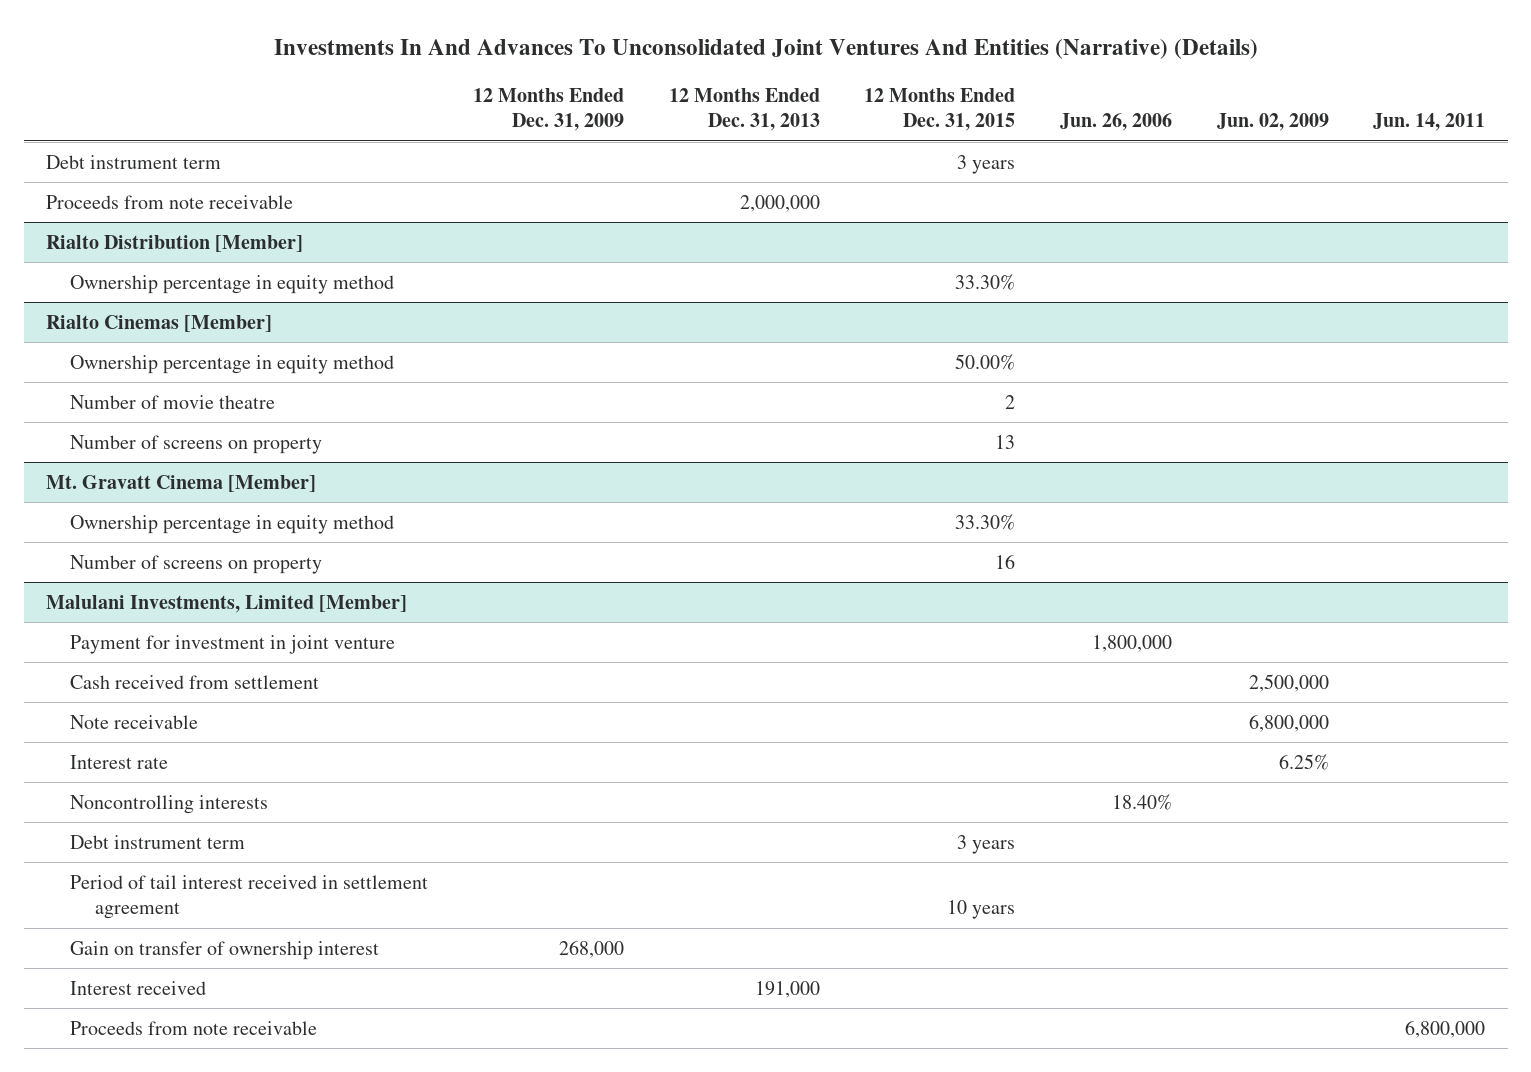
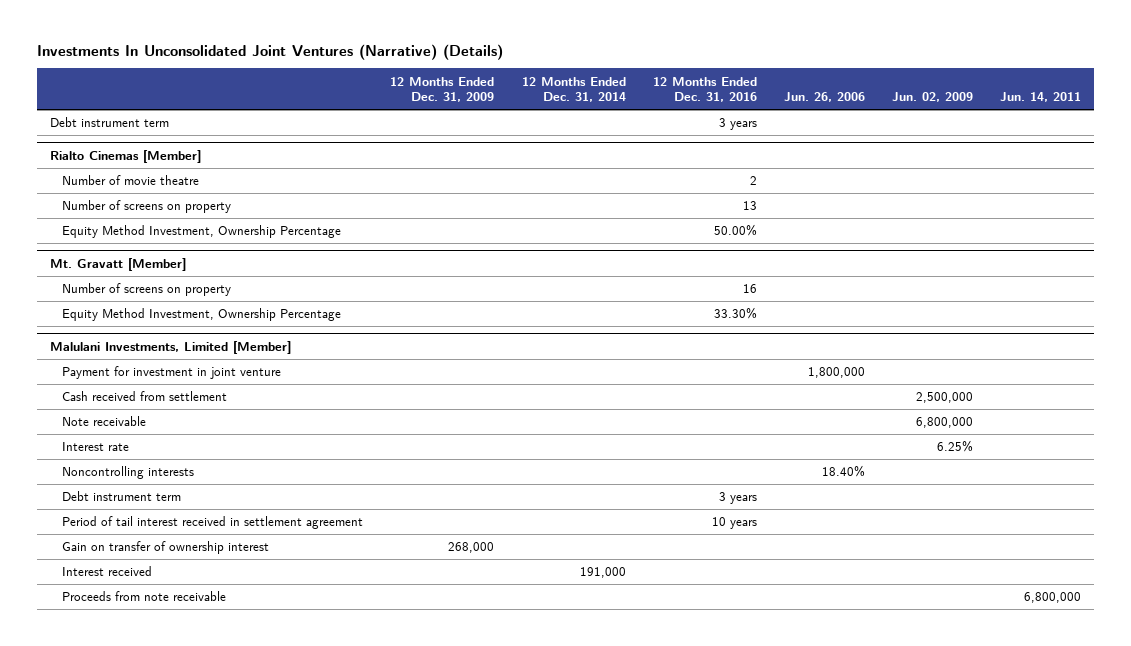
[273,38,1258,59] Investments In And Advances To Unconsolidated Joint Ventures And Entities (Narrative) (Details) -> [36,43,503,60] Investments In Unconsolidated Joint Ventures (Narrative) (Details)
[668,87,820,132] 12 Months Ended Dec. 31, 2013 -> none
[864,87,1016,132] 12 Months Ended Dec. 31, 2015 -> none
none -> [521,76,626,103] 12 Months Ended Dec. 31, 2014
none -> [652,76,757,103] 12 Months Ended Dec. 31, 2016
[45,194,293,209] Proceeds from note receivable -> none
[45,234,303,252] Rialto Distribution [Member] -> none
[70,274,395,294] Ownership percentage in equity method -> none
[70,354,395,374] Ownership percentage in equity method -> none
[70,514,395,534] Ownership percentage in equity method -> none
none -> [62,225,342,239] Equity Method Investment, Ownership Percentage
[45,474,316,492] Mt. Gravatt Cinema [Member] -> [50,257,187,271] Mt. Gravatt [Member]
none -> [62,308,342,322] Equity Method Investment, Ownership Percentage

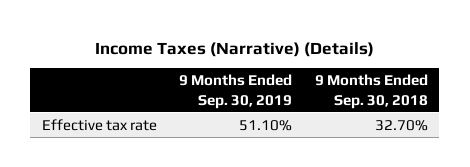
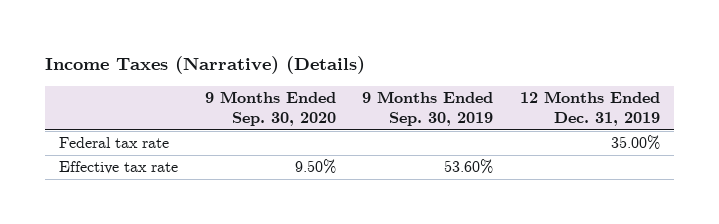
[314,74,428,109] 9 Months Ended Sep. 30, 2018 -> none
none -> [204,91,336,127] 9 Months Ended Sep. 30, 2020
none -> [520,91,661,127] 12 Months Ended Dec. 31, 2019
none -> [58,137,169,149] Federal tax rate
[239,120,293,132] 51.10% -> [444,159,494,175] 53.60%

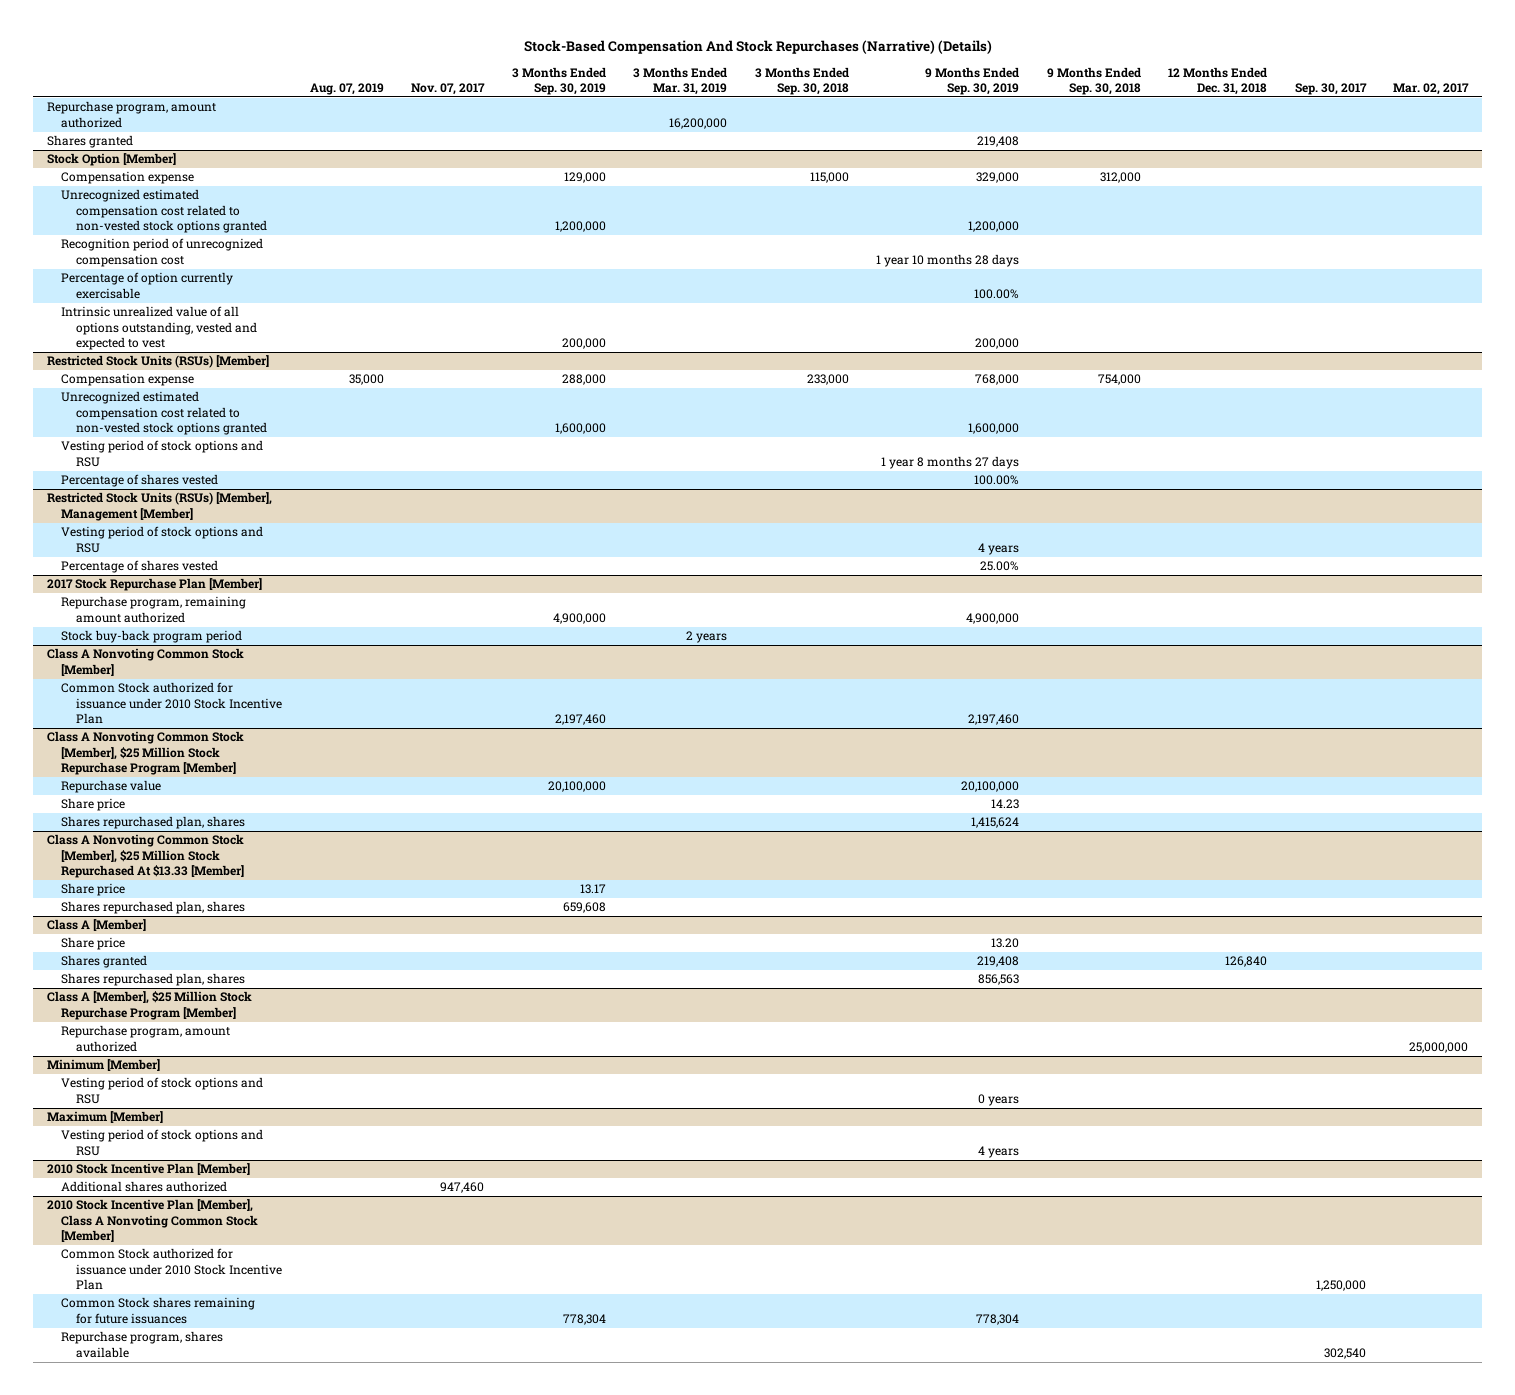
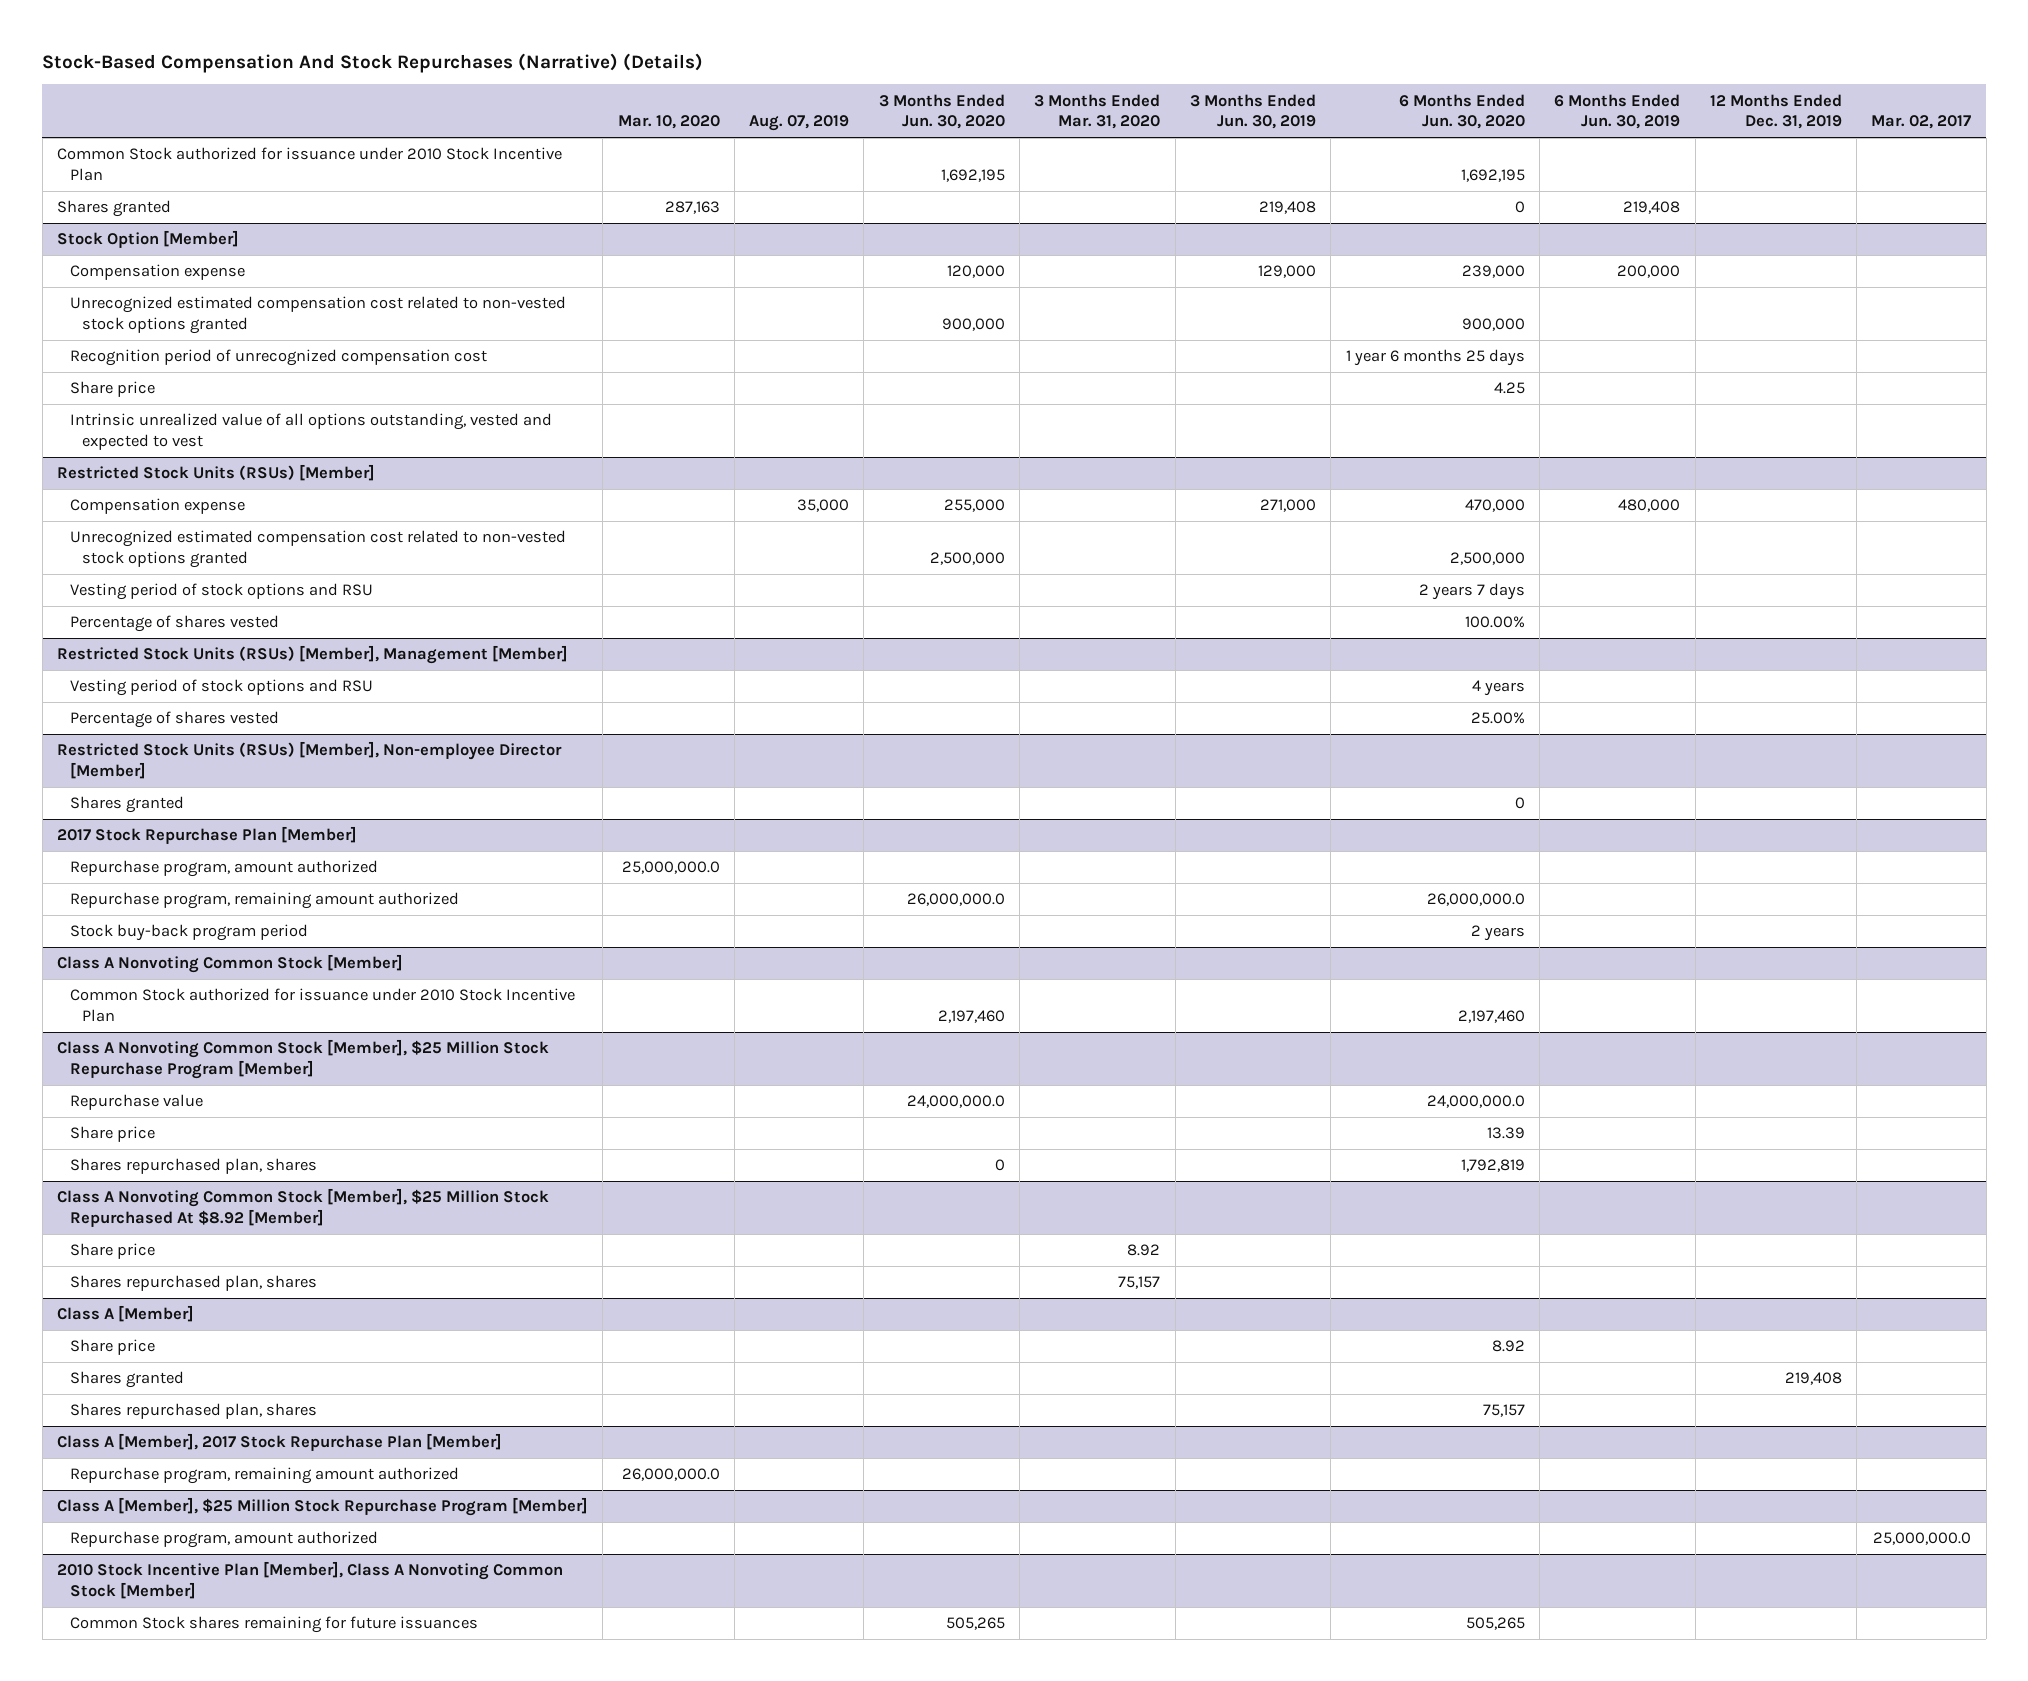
[411,82,486,95] Nov. 07, 2017 -> none
[511,66,606,95] 3 Months Ended Sep. 30, 2019 -> none
[633,66,728,95] 3 Months Ended Mar. 31, 2019 -> none
[754,66,849,95] 3 Months Ended Sep. 30, 2018 -> none
[925,66,1020,95] 9 Months Ended Sep. 30, 2019 -> none
[1046,66,1141,95] 9 Months Ended Sep. 30, 2018 -> none
[1168,66,1268,95] 12 Months Ended Dec. 31, 2018 -> none
[1294,82,1367,95] Sep. 30, 2017 -> none
none -> [617,115,720,130] Mar. 10, 2020
none -> [878,93,1005,130] 3 Months Ended Jun. 30, 2020
none -> [1034,93,1161,130] 3 Months Ended Mar. 31, 2020
none -> [1189,93,1316,130] 3 Months Ended Jun. 30, 2019
none -> [1398,93,1525,130] 6 Months Ended Jun. 30, 2020
none -> [1554,93,1681,130] 6 Months Ended Jun. 30, 2019
none -> [1709,93,1842,130] 12 Months Ended Dec. 31, 2019
[46,101,216,128] Repurchase program, amount authorized -> none
none -> [56,147,562,182] Common Stock authorized for issuance under 2010 Stock Incentive Plan
[61,272,234,299] Percentage of option currently exercisable -> none
none -> [69,381,155,398] Share price
none -> [56,741,562,780] Restricted Stock Units (RSUs) [Member], Non-employee Director [Member]
none -> [69,796,184,814] Shares granted
none -> [69,860,378,878] Repurchase program, amount authorized
[46,834,245,878] Class A Nonvoting Common Stock [Member], $25 Million Stock Repurchased At $13.33 [Member] -> [56,1188,549,1228] Class A Nonvoting Common Stock [Member], $25 Million Stock Repurchased At $8.92 [Member]
none -> [56,1433,502,1452] Class A [Member], 2017 Stock Repurchase Plan [Member]
none -> [69,1467,459,1485] Repurchase program, remaining amount authorized
[46,1059,160,1072] Minimum [Member] -> none
[61,1077,264,1104] Vesting period of stock options and RSU -> none
[46,1111,163,1124] Maximum [Member] -> none
[61,1129,264,1156] Vesting period of stock options and RSU -> none
[46,1163,250,1176] 2010 Stock Incentive Plan [Member] -> none
[61,1181,228,1193] Additional shares authorized -> none
[1409,1041,1469,1053] 25,000,000 -> [1873,1532,1972,1546] 25,000,000.0
[61,1248,283,1290] Common Stock authorized for issuance under 2010 Stock Incentive Plan -> none
[61,1331,224,1358] Repurchase program, shares available -> none

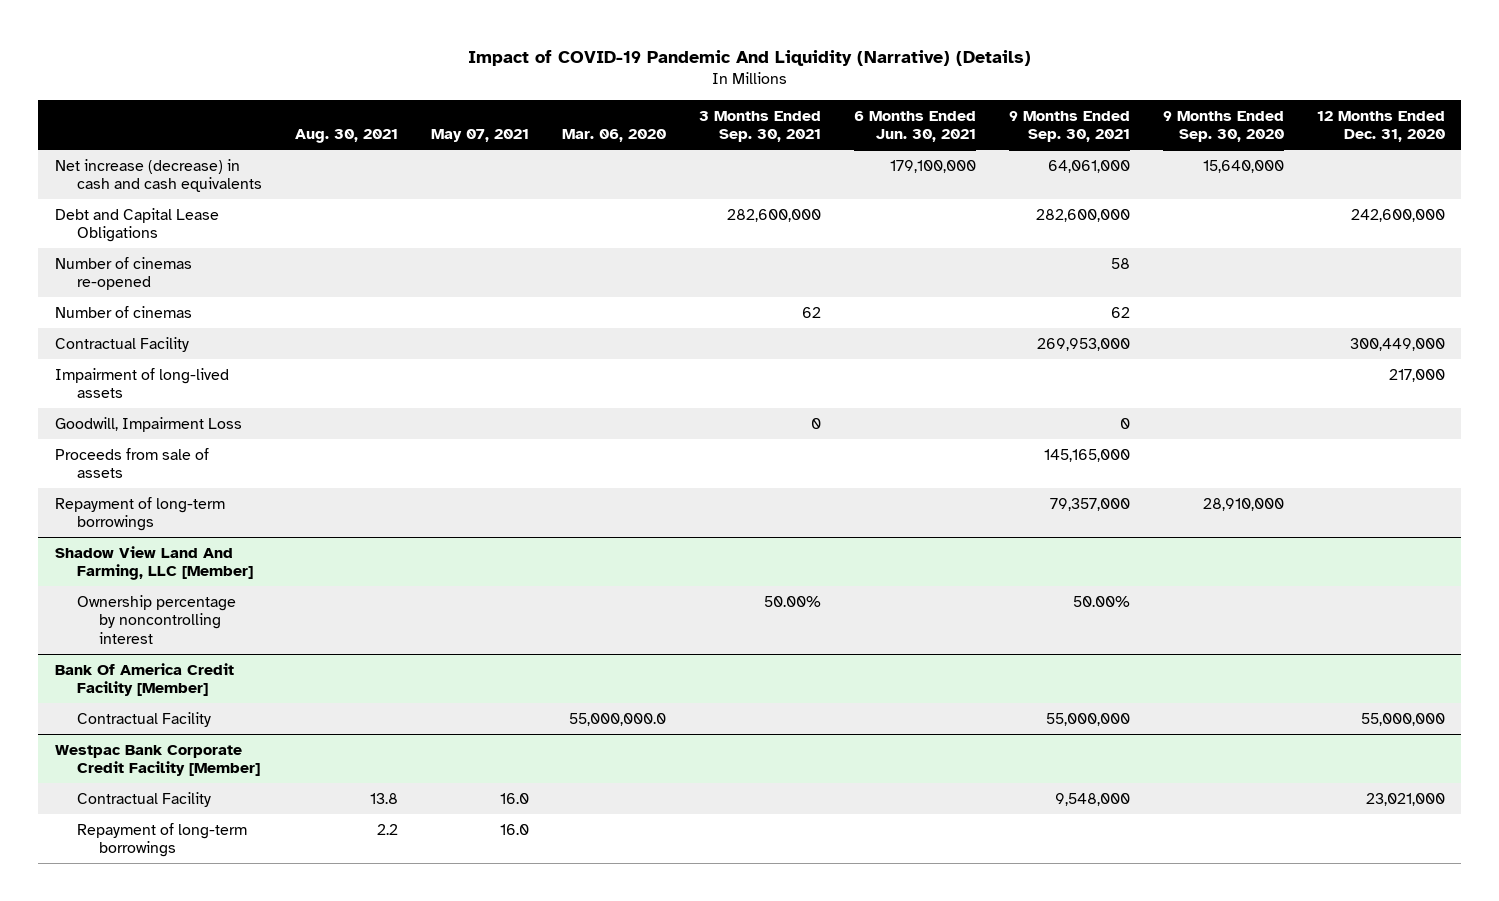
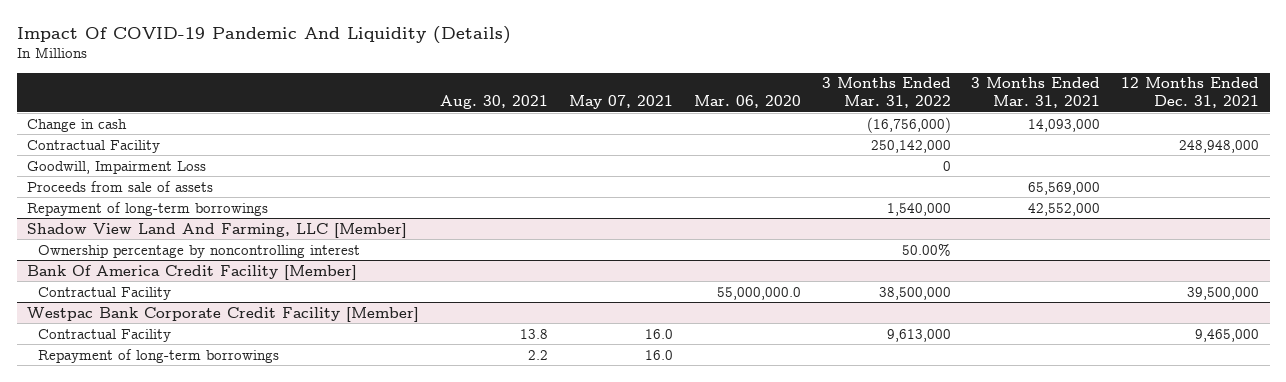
[467,49,1031,66] Impact of COVID-19 Pandemic And Liquidity (Narrative) (Details) -> [16,26,511,45] Impact Of COVID-19 Pandemic And Liquidity (Details)
[698,110,821,143] 3 Months Ended Sep. 30, 2021 -> none
[853,110,976,143] 6 Months Ended Jun. 30, 2021 -> none
[1008,110,1130,143] 9 Months Ended Sep. 30, 2021 -> none
[1162,110,1284,143] 9 Months Ended Sep. 30, 2020 -> none
[1316,110,1445,143] 12 Months Ended Dec. 31, 2020 -> none
none -> [821,77,951,109] 3 Months Ended Mar. 31, 2022
none -> [971,77,1101,109] 3 Months Ended Mar. 31, 2021
none -> [1121,77,1260,109] 12 Months Ended Dec. 31, 2021
[54,207,219,243] Debt and Capital Lease Obligations -> none
[54,256,192,291] Number of cinemas re-opened -> none
[54,305,192,318] Number of cinemas -> none
[54,158,262,193] Net increase (decrease) in cash and cash equivalents -> [27,118,128,132] Change in cash
[54,367,229,399] Impairment of long-lived assets -> none

